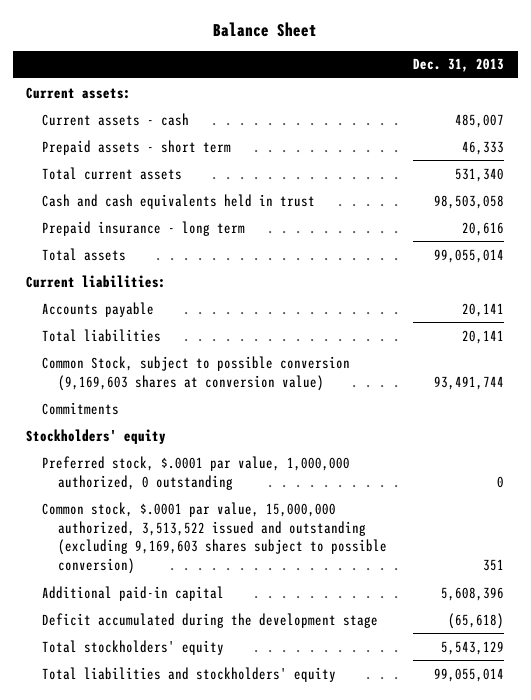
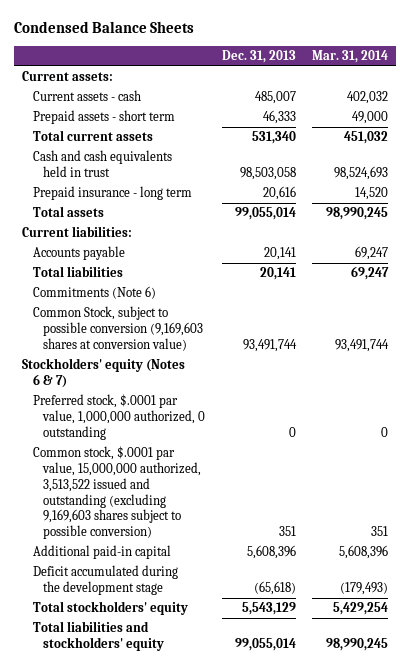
[213,21,318,37] Balance Sheet -> [14,21,195,34] Condensed Balance Sheets
none -> [312,50,389,64] Mar. 31, 2014
none -> [32,286,156,300] Commitments (Note 6)
[42,401,120,415] Commitments -> none
[26,428,167,444] Stockholders' equity -> [22,358,186,389] Stockholders' equity (Notes 6 & 7)

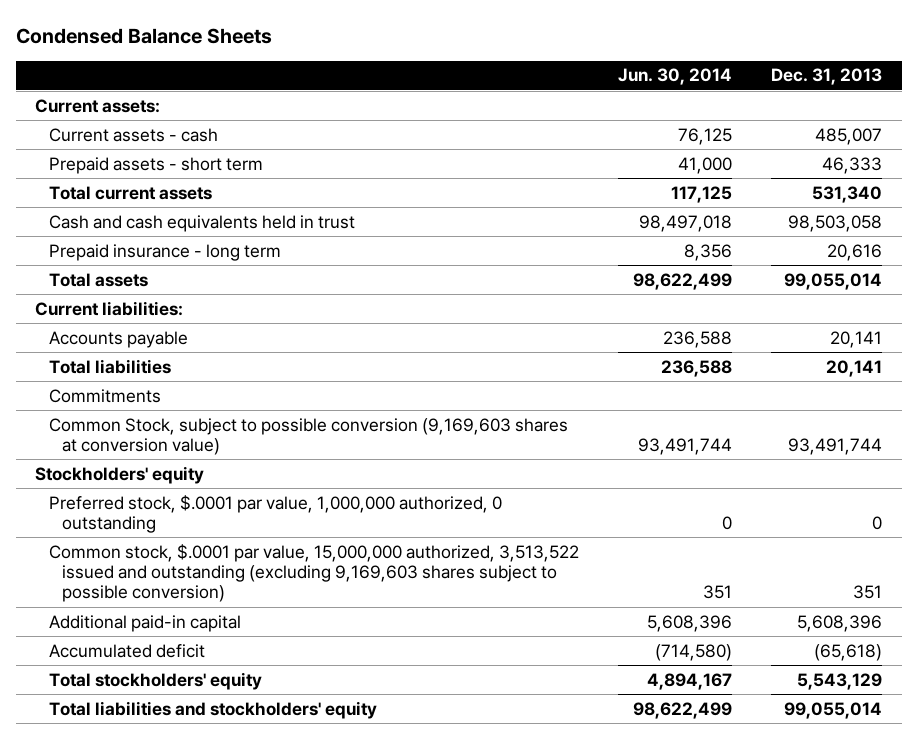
[312,50,389,64] Mar. 31, 2014 -> none
none -> [618,68,733,86] Jun. 30, 2014
[32,286,156,300] Commitments (Note 6) -> [48,388,161,403] Commitments
[22,358,186,389] Stockholders' equity (Notes 6 & 7) -> [35,465,205,484] Stockholders' equity
[32,565,178,596] Deficit accumulated during the development stage -> [48,643,205,658] Accumulated deficit

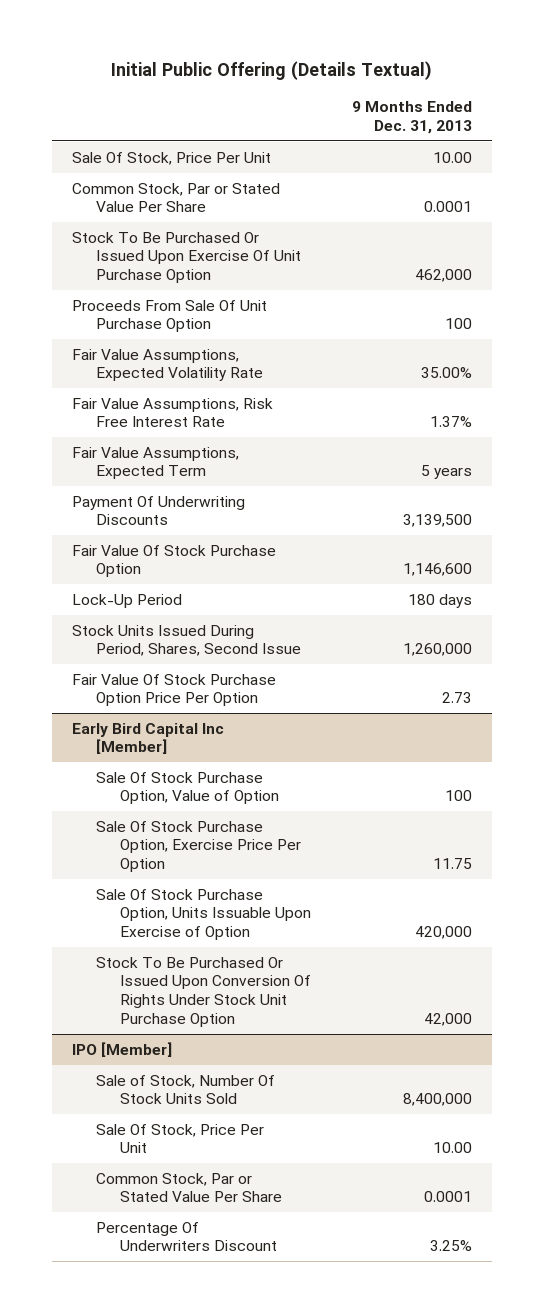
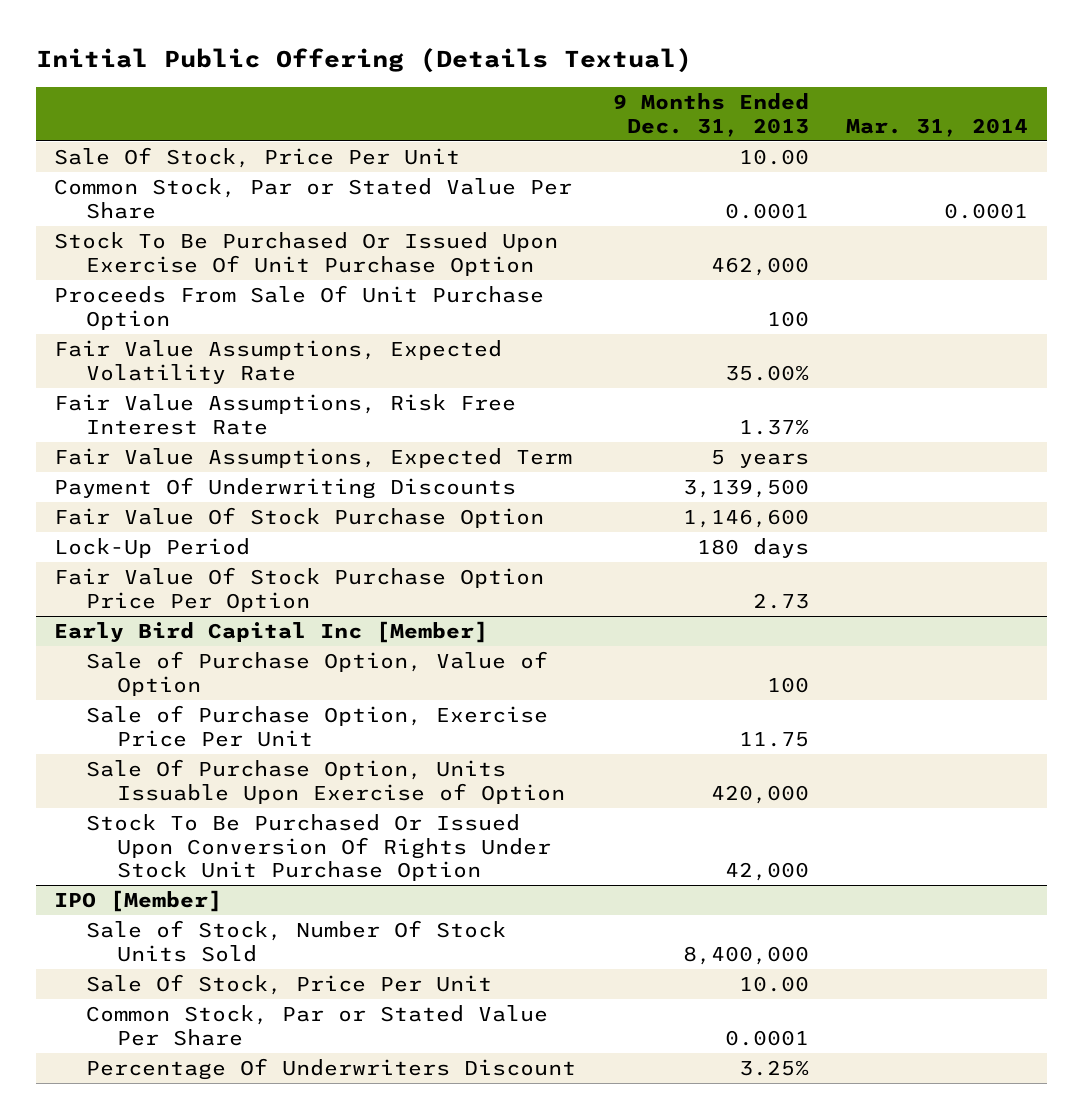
none -> [846,117,1029,137] Mar. 31, 2014
[72,624,302,657] Stock Units Issued During Period, Shares, Second Issue -> none
[96,771,280,805] Sale Of Stock Purchase Option, Value of Option -> [85,650,548,696] Sale of Purchase Option, Value of Option
[96,820,302,873] Sale Of Stock Purchase Option, Exercise Price Per Option -> [85,704,548,747] Sale of Purchase Option, Exercise Price Per Unit
[96,888,312,941] Sale Of Stock Purchase Option, Units Issuable Upon Exercise of Option -> [85,758,566,804] Sale Of Purchase Option, Units Issuable Upon Exercise of Option

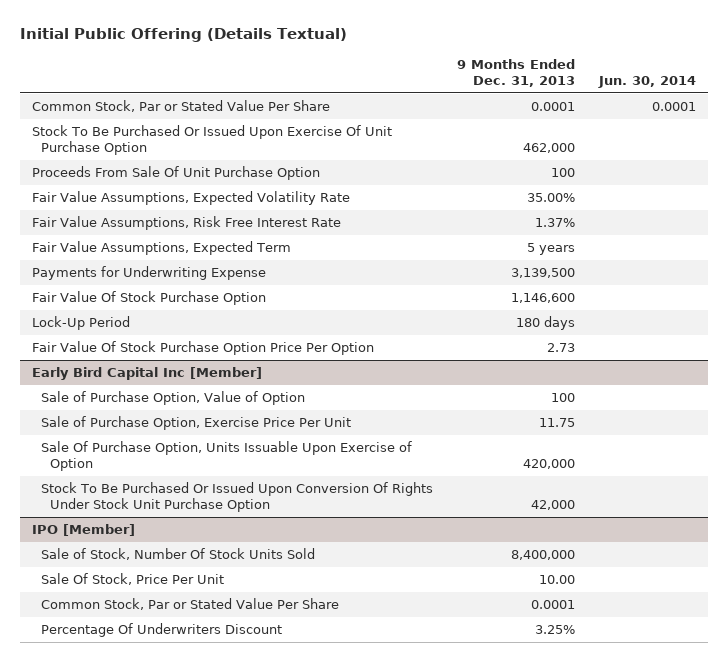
[846,117,1029,137] Mar. 31, 2014 -> none
none -> [597,75,696,88] Jun. 30, 2014
[54,146,461,168] Sale Of Stock, Price Per Unit -> none
[54,476,517,499] Payment Of Underwriting Discounts -> [31,266,266,281] Payments for Underwriting Expense

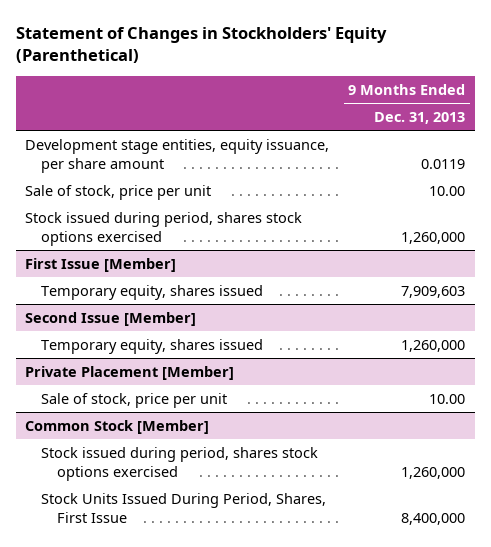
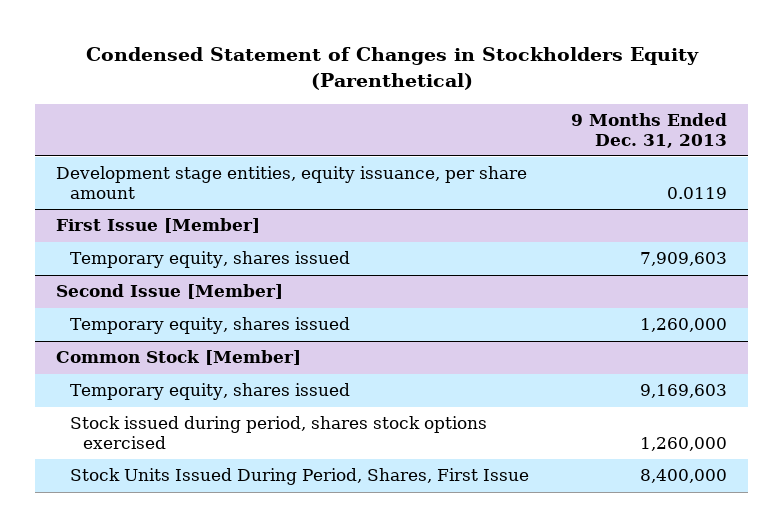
[16,26,388,64] Statement of Changes in Stockholders' Equity (Parenthetical) -> [85,47,699,90] Condensed Statement of Changes in Stockholders Equity (Parenthetical)
[25,184,212,200] Sale of stock, price per unit -> none
[25,211,303,246] Stock issued during period, shares stock options exercised -> none
[25,365,235,380] Private Placement [Member] -> none
[41,392,228,408] Sale of stock, price per unit -> none
none -> [69,383,350,401] Temporary equity, shares issued

